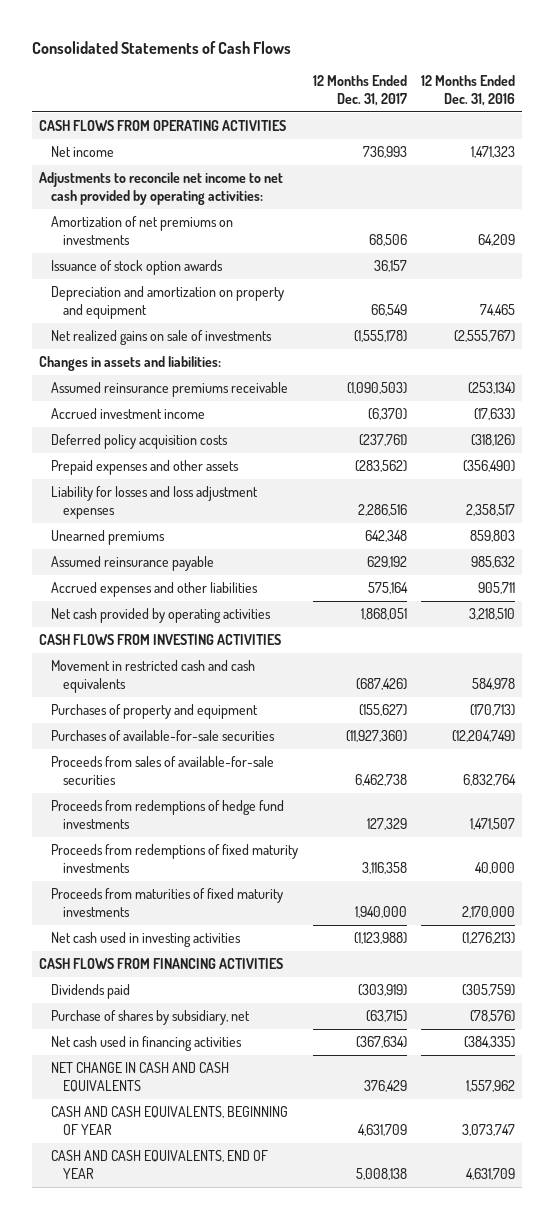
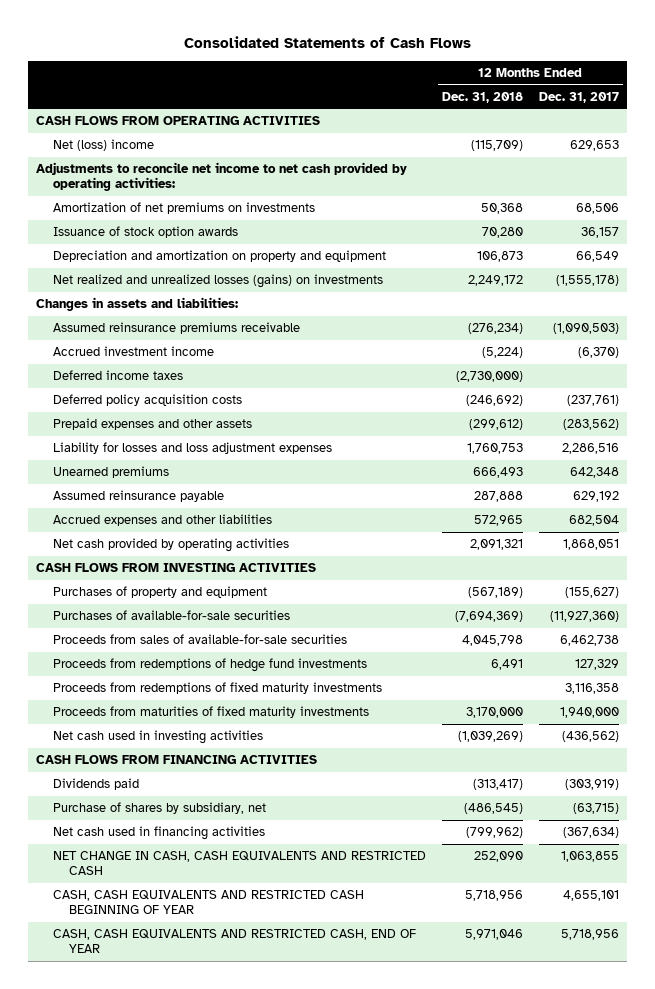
[421,75,516,107] 12 Months Ended Dec. 31, 2016 -> none
none -> [441,91,523,103] Dec. 31, 2018
[51,145,115,157] Net income -> [52,139,154,152] Net (loss) income
[362,145,407,158] 736,993 -> [570,140,620,152] 629,653
[51,329,273,345] Net realized gains on sale of investments -> [52,274,383,289] Net realized and unrealized losses (gains) on investments
none -> [52,370,183,381] Deferred income taxes
[367,581,408,594] 575,164 -> [569,515,620,527] 682,504
[51,659,256,694] Movement in restricted cash and cash equivalents -> none
[353,931,407,944] (1,123,988) -> [562,731,620,743] (436,562)
[51,1061,230,1093] NET CHANGE IN CASH AND CASH EQUIVALENTS -> [52,851,426,876] NET CHANGE IN CASH, CASH EQUIVALENTS AND RESTRICTED CASH
[363,1080,407,1093] 376,429 -> [561,851,620,863] 1,063,855
[51,1105,289,1136] CASH AND CASH EQUIVALENTS, BEGINNING OF YEAR -> [52,890,364,915] CASH, CASH EQUIVALENTS AND RESTRICTED CASH BEGINNING OF YEAR
[357,1124,407,1137] 4,631,709 -> [563,890,620,902] 4,655,101
[51,1149,269,1180] CASH AND CASH EQUIVALENTS, END OF YEAR -> [52,929,416,954] CASH, CASH EQUIVALENTS AND RESTRICTED CASH, END OF YEAR
[355,1168,407,1181] 5,008,138 -> [561,929,620,941] 5,718,956

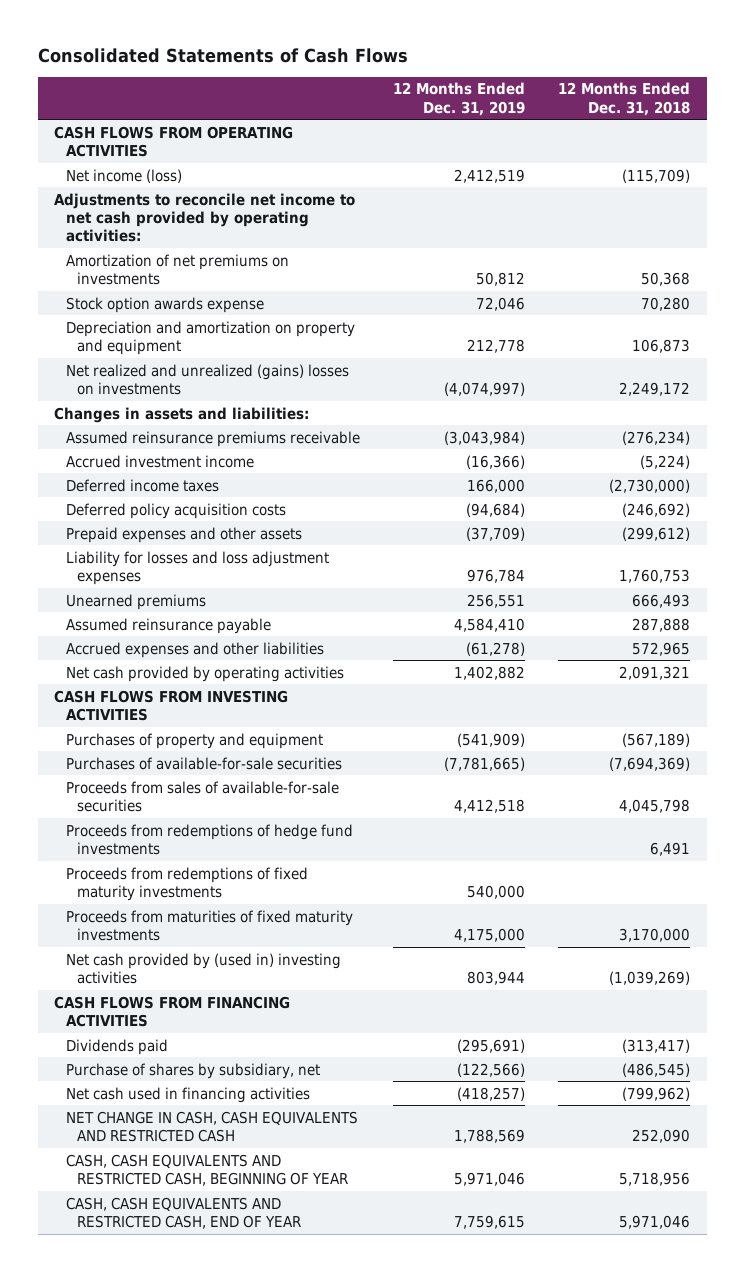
[539,91,620,103] Dec. 31, 2017 -> none
none -> [392,82,525,116] 12 Months Ended Dec. 31, 2019
[52,139,154,152] Net (loss) income -> [65,168,182,183] Net income (loss)
[52,226,238,239] Issuance of stock option awards -> [65,296,264,313] Stock option awards expense
[52,274,383,289] Net realized and unrealized losses (gains) on investments -> [65,363,349,396] Net realized and unrealized (gains) losses on investments
[52,730,263,745] Net cash used in investing activities -> [65,952,341,985] Net cash provided by (used in) investing activities
[52,890,364,915] CASH, CASH EQUIVALENTS AND RESTRICTED CASH BEGINNING OF YEAR -> [65,1153,348,1187] CASH, CASH EQUIVALENTS AND RESTRICTED CASH, BEGINNING OF YEAR

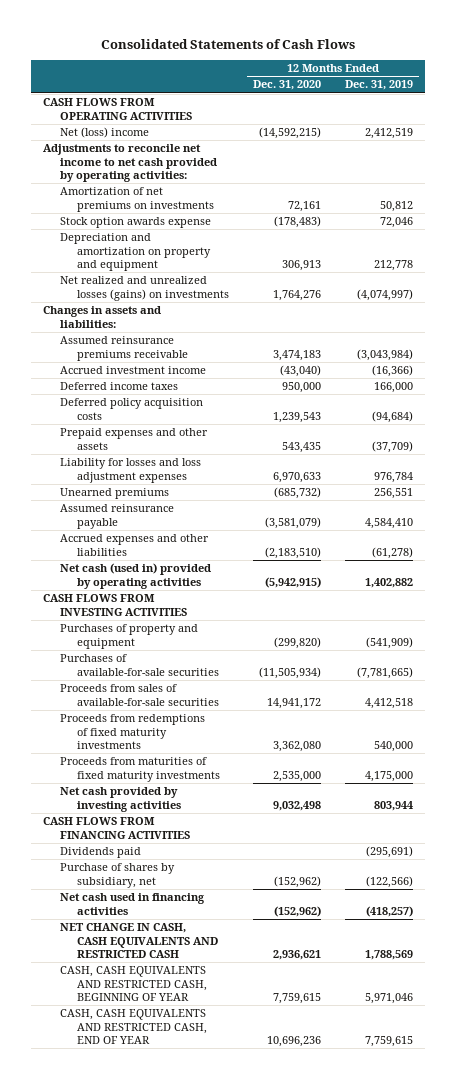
[558,82,691,116] 12 Months Ended Dec. 31, 2018 -> none
none -> [253,80,322,91] Dec. 31, 2020
[65,168,182,183] Net income (loss) -> [59,127,149,139] Net (loss) income
[65,363,349,396] Net realized and unrealized (gains) losses on investments -> [59,276,229,301] Net realized and unrealized losses (gains) on investments
[65,665,344,682] Net cash provided by operating activities -> [59,563,211,589] Net cash (used in) provided by operating activities
[65,823,353,856] Proceeds from redemptions of hedge fund investments -> none
[65,952,341,985] Net cash provided by (used in) investing activities -> [59,787,181,812] Net cash provided by investing activities

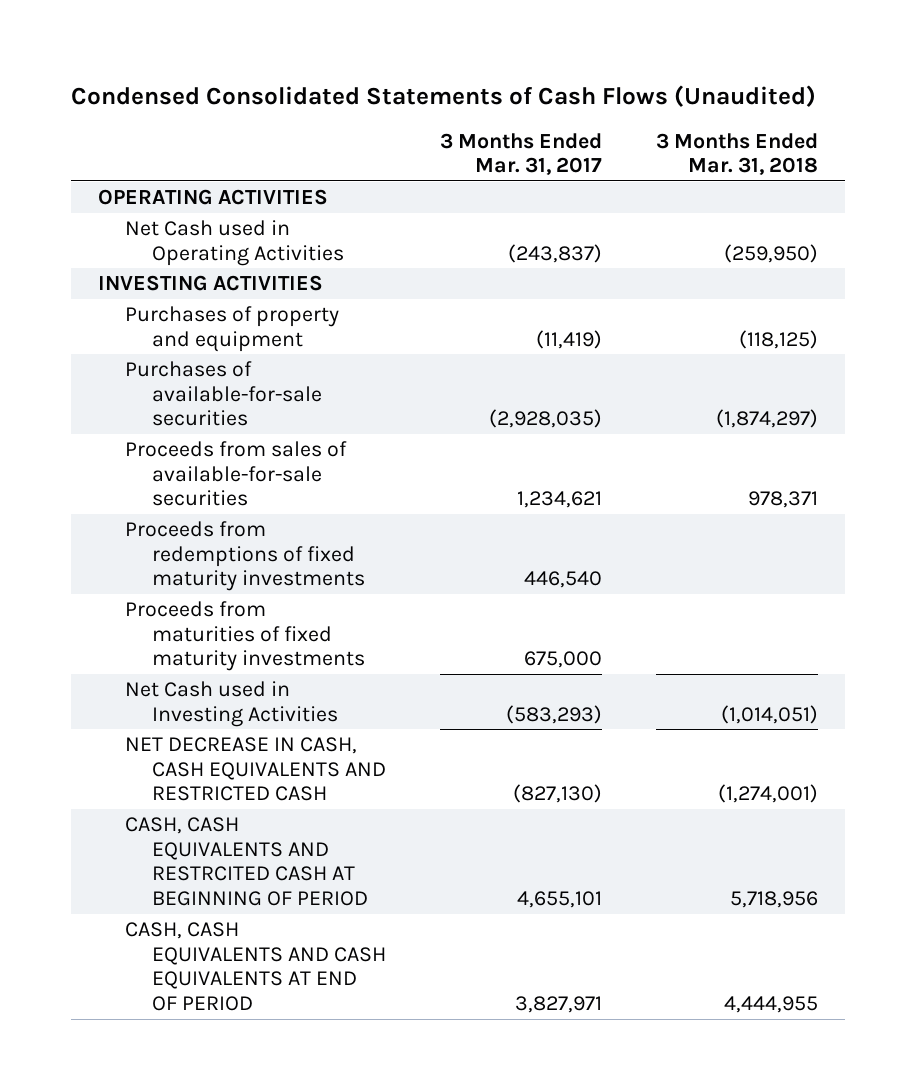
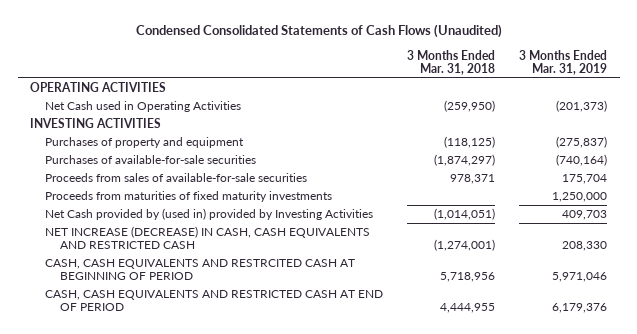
[440,132,603,176] 3 Months Ended Mar. 31, 2017 -> none
none -> [519,49,608,76] 3 Months Ended Mar. 31, 2019
[125,521,366,592] Proceeds from redemptions of fixed maturity investments -> none
[125,681,339,727] Net Cash used in Investing Activities -> [44,207,373,220] Net Cash provided by (used in) provided by Investing Activities
[125,737,387,802] NET DECREASE IN CASH, CASH EQUIVALENTS AND RESTRICTED CASH -> [44,225,370,250] NET INCREASE (DECREASE) IN CASH, CASH EQUIVALENTS AND RESTRICTED CASH
[125,922,387,1011] CASH, CASH EQUIVALENTS AND CASH EQUIVALENTS AT END OF PERIOD -> [44,289,383,312] CASH, CASH EQUIVALENTS AND RESTRICTED CASH AT END OF PERIOD

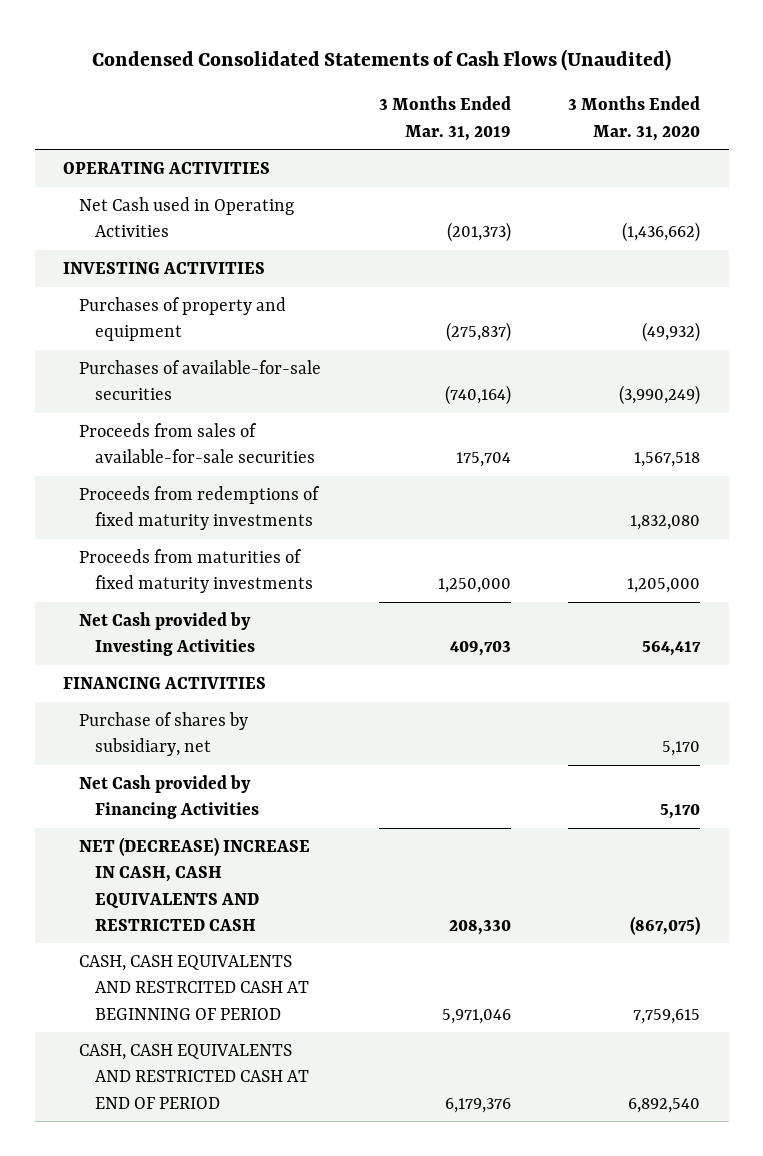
[407,49,496,76] 3 Months Ended Mar. 31, 2018 -> none
none -> [568,96,701,141] 3 Months Ended Mar. 31, 2020
none -> [79,486,321,531] Proceeds from redemptions of fixed maturity investments
[44,207,373,220] Net Cash provided by (used in) provided by Investing Activities -> [79,612,256,657] Net Cash provided by Investing Activities
none -> [63,677,267,690] FINANCING ACTIVITIES
none -> [79,712,249,757] Purchase of shares by subsidiary, net
none -> [79,775,260,820] Net Cash provided by Financing Activities
[44,225,370,250] NET INCREASE (DECREASE) IN CASH, CASH EQUIVALENTS AND RESTRICTED CASH -> [79,837,311,931] NET (DECREASE) INCREASE IN CASH, CASH EQUIVALENTS AND RESTRICTED CASH

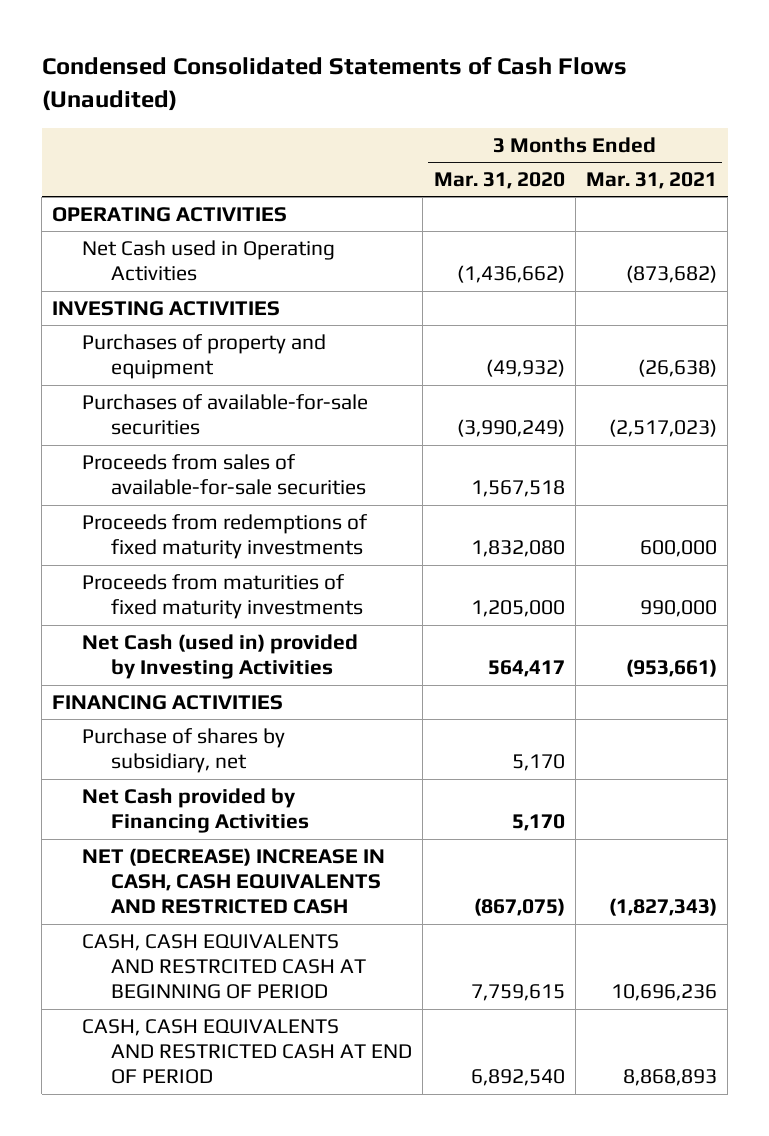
[378,96,511,141] 3 Months Ended Mar. 31, 2019 -> none
none -> [585,172,717,190] Mar. 31, 2021
[79,612,256,657] Net Cash provided by Investing Activities -> [81,633,358,680] Net Cash (used in) provided by Investing Activities

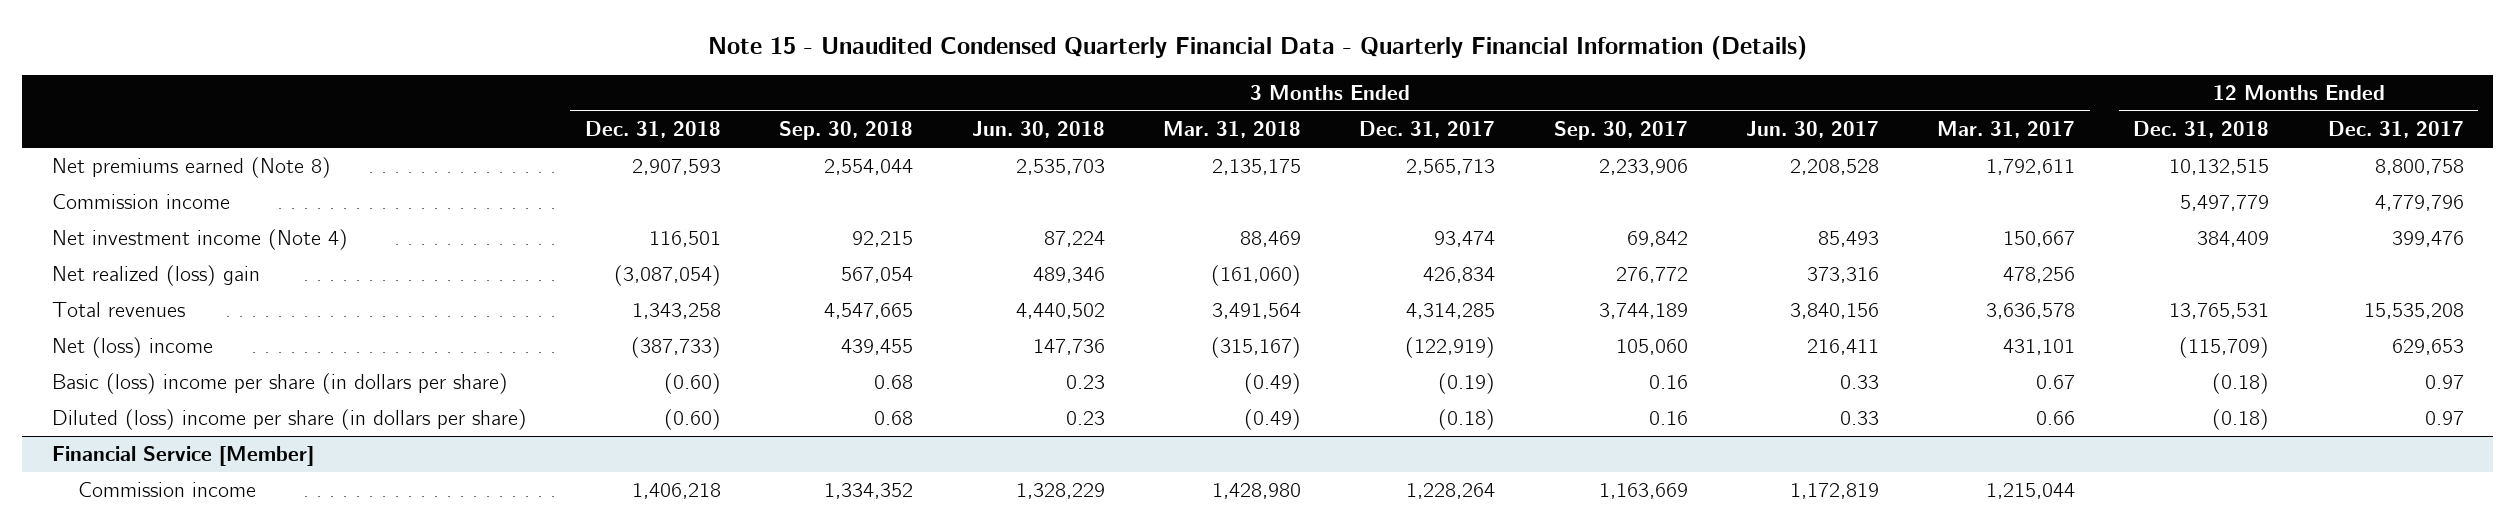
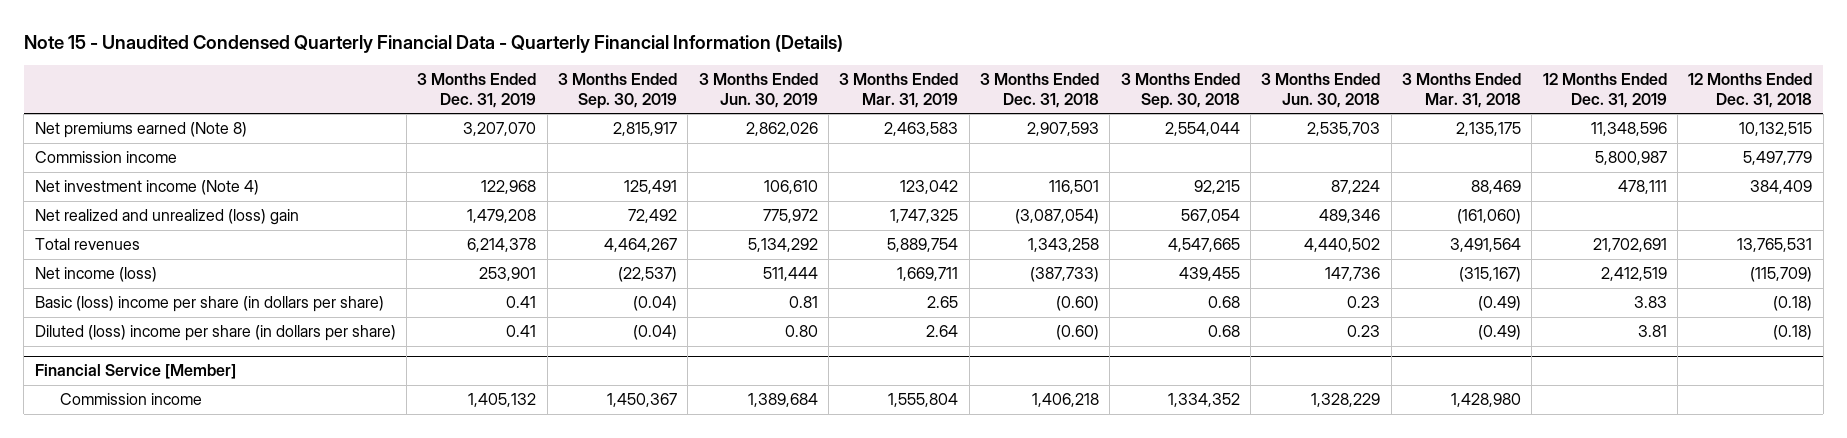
[1359,121,1496,139] Dec. 31, 2017 -> none
[1553,121,1688,141] Sep. 30, 2017 -> none
[1745,121,1879,139] Jun. 30, 2017 -> none
[1937,121,2076,139] Mar. 31, 2017 -> none
[2327,121,2464,139] Dec. 31, 2017 -> none
none -> [417,72,537,109] 3 Months Ended Dec. 31, 2019
none -> [557,72,677,110] 3 Months Ended Sep. 30, 2019
none -> [698,72,818,109] 3 Months Ended Jun. 30, 2019
none -> [839,72,959,109] 3 Months Ended Mar. 31, 2019
none -> [1542,72,1667,109] 12 Months Ended Dec. 31, 2019
[51,265,260,287] Net realized (loss) gain -> [34,209,299,226] Net realized and unrealized (loss) gain
[51,337,213,359] Net (loss) income -> [34,267,157,283] Net income (loss)

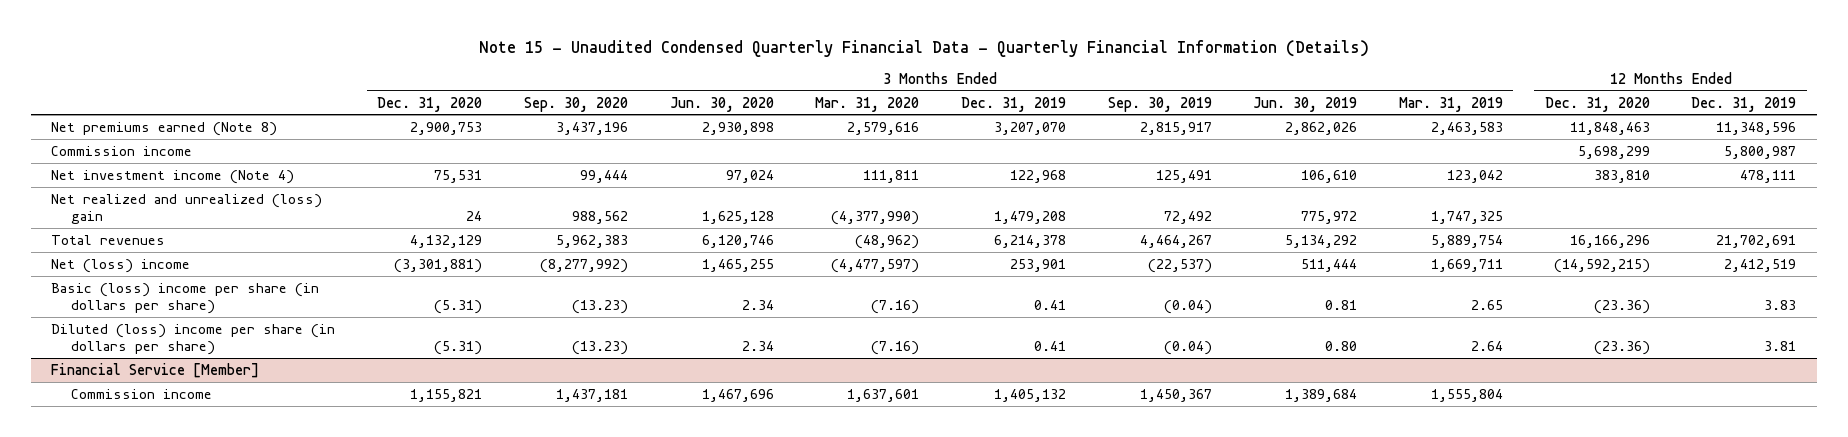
[980,72,1100,109] 3 Months Ended Dec. 31, 2018 -> none
[1120,72,1240,110] 3 Months Ended Sep. 30, 2018 -> none
[1261,72,1381,109] 3 Months Ended Jun. 30, 2018 -> none
[1402,72,1522,109] 3 Months Ended Mar. 31, 2018 -> none
[1688,72,1813,109] 12 Months Ended Dec. 31, 2018 -> none
none -> [377,96,483,112] Dec. 31, 2020
none -> [523,96,628,112] Sep. 30, 2020
none -> [669,96,774,112] Jun. 30, 2020
none -> [815,96,920,112] Mar. 31, 2020
none -> [1544,96,1650,112] Dec. 31, 2020
[34,267,157,283] Net income (loss) -> [51,258,191,273] Net (loss) income

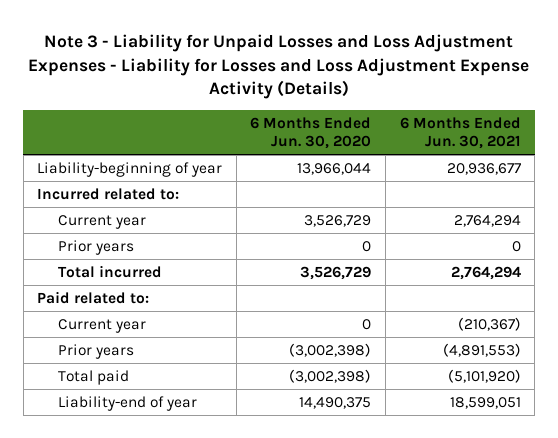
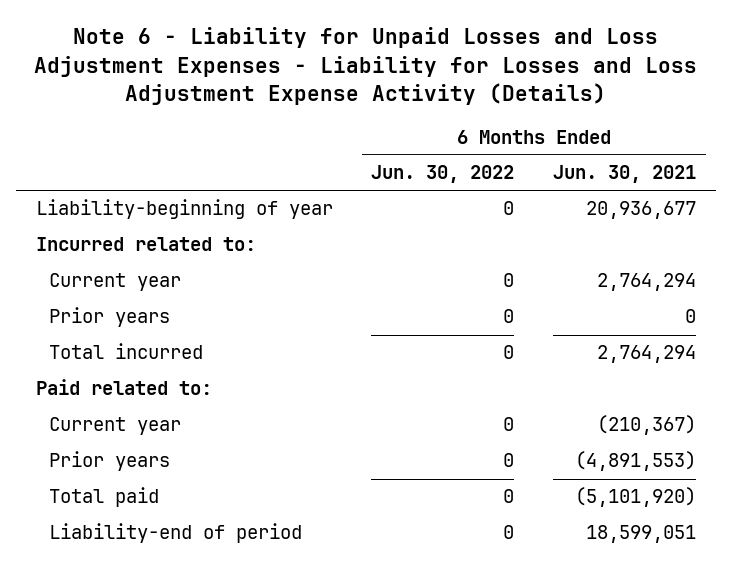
[27,33,529,100] Note 3 - Liability for Unpaid Losses and Loss Adjustment Expenses - Liability for Losses and Loss Adjustment Expense Activity (Details) -> [33,27,697,106] Note 6 - Liability for Unpaid Losses and Loss Adjustment Expenses - Liability for Losses and Loss Adjustment Expense Activity (Details)
[250,116,372,149] 6 Months Ended Jun. 30, 2020 -> none
none -> [371,165,515,184] Jun. 30, 2022
[58,396,198,412] Liability-end of year -> [49,523,303,544] Liability-end of period

